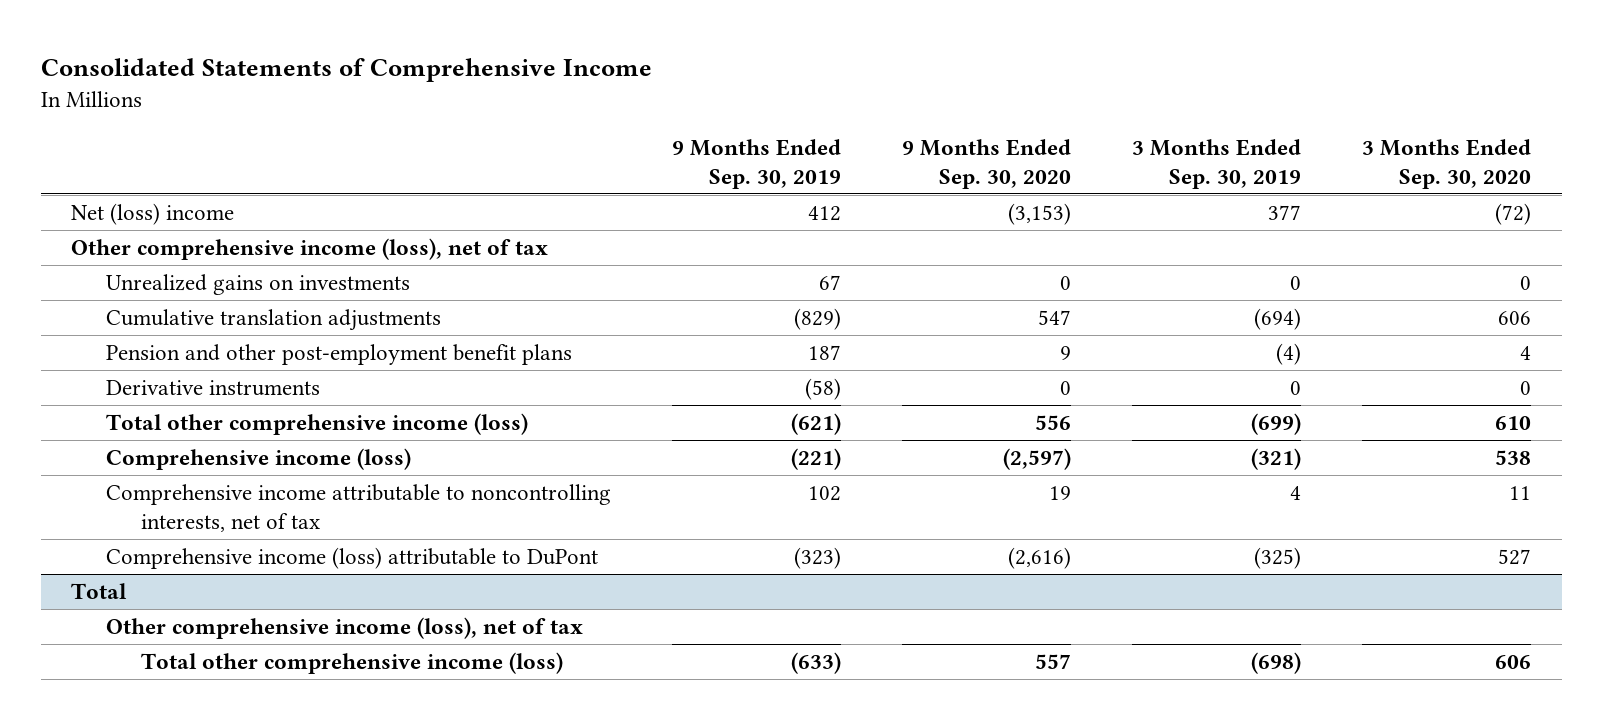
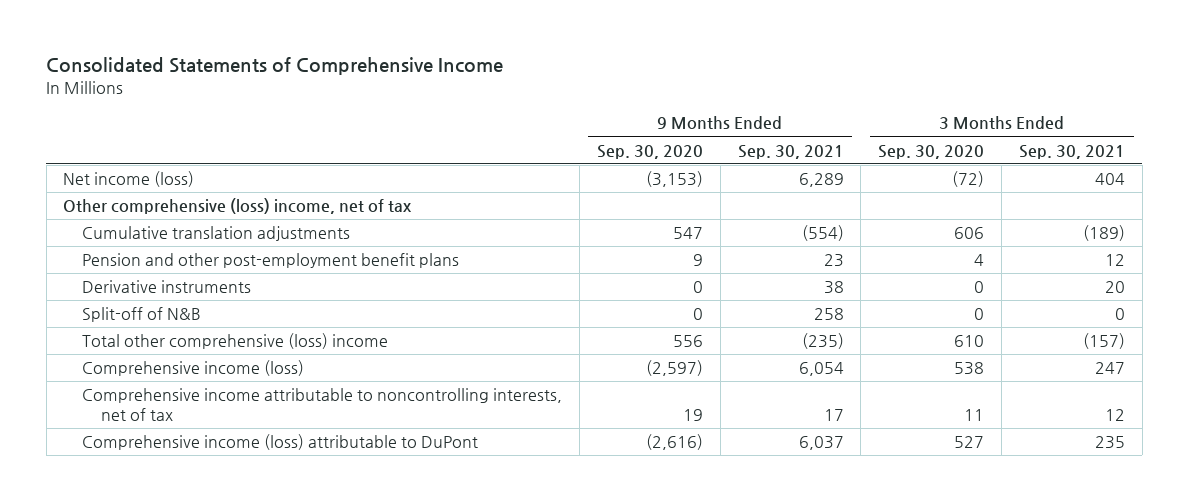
[672,138,842,189] 9 Months Ended Sep. 30, 2019 -> none
[1132,138,1302,189] 3 Months Ended Sep. 30, 2019 -> none
none -> [737,144,844,159] Sep. 30, 2021
none -> [1018,144,1125,159] Sep. 30, 2021
[106,273,411,295] Unrealized gains on investments -> none
[71,202,235,225] Net (loss) income -> [63,171,195,188] Net income (loss)
[71,237,549,260] Other comprehensive income (loss), net of tax -> [63,198,413,215] Other comprehensive (loss) income, net of tax
none -> [82,307,202,323] Split-off of N&B
[106,412,529,435] Total other comprehensive income (loss) -> [82,333,389,350] Total other comprehensive (loss) income
[71,582,128,599] Total -> none
[106,616,584,639] Other comprehensive income (loss), net of tax -> none
[141,651,564,674] Total other comprehensive income (loss) -> none

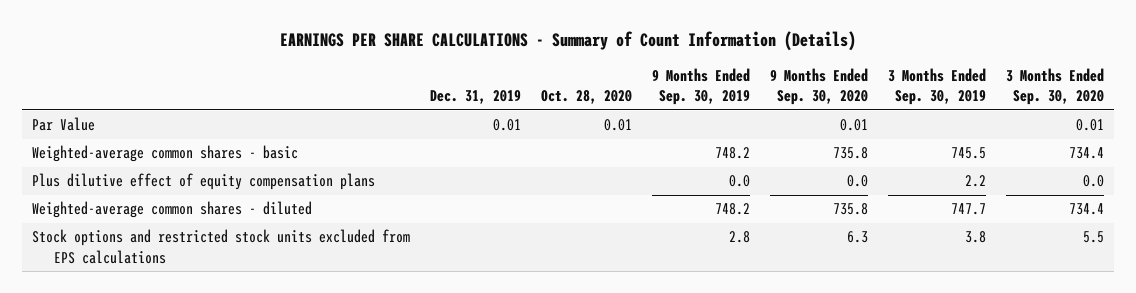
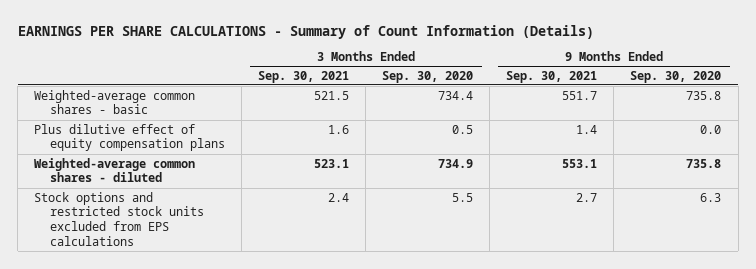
[430,90,522,105] Dec. 31, 2019 -> none
[541,90,633,105] Oct. 28, 2020 -> none
[652,68,751,106] 9 Months Ended Sep. 30, 2019 -> none
[888,68,987,106] 3 Months Ended Sep. 30, 2019 -> none
none -> [258,70,350,83] Sep. 30, 2021
none -> [506,70,598,83] Sep. 30, 2021
[32,117,96,132] Par Value -> none
[1082,175,1104,188] 0.0 -> [452,124,474,134] 0.5
[1068,203,1104,216] 734.4 -> [438,158,474,168] 734.9

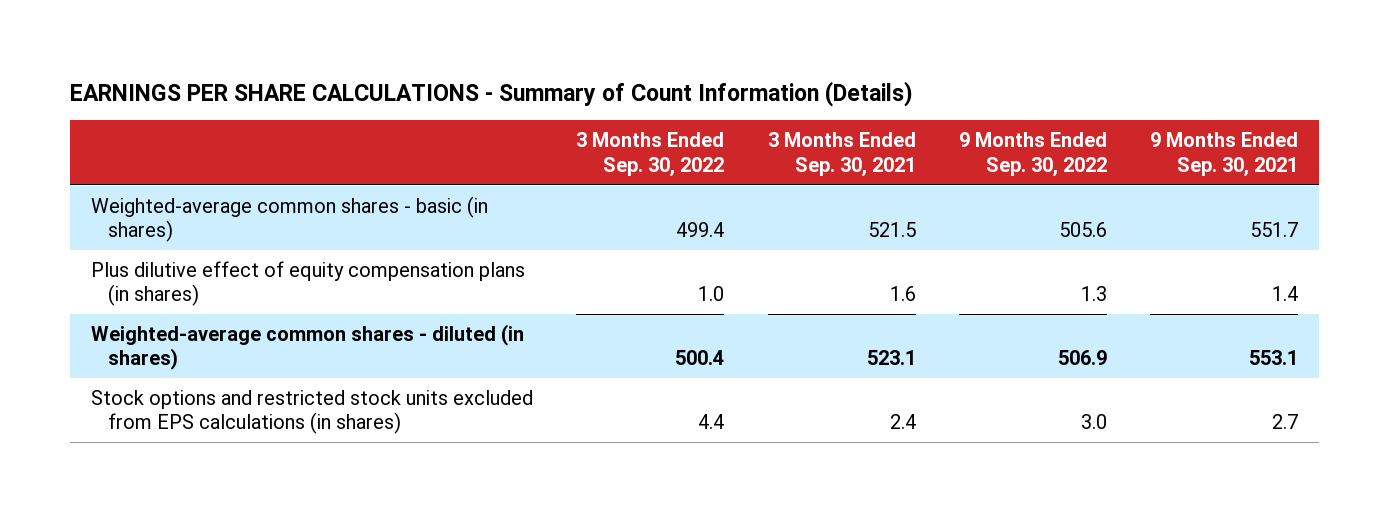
[382,70,474,83] Sep. 30, 2020 -> none
[630,70,722,83] Sep. 30, 2020 -> none
none -> [576,132,725,177] 3 Months Ended Sep. 30, 2022
none -> [958,132,1107,177] 9 Months Ended Sep. 30, 2022
[34,89,196,115] Weighted-average common shares - basic -> [91,196,489,243] Weighted-average common shares - basic (in shares)
[34,123,226,152] Plus dilutive effect of equity compensation plans -> [91,261,526,307] Plus dilutive effect of equity compensation plans (in shares)
[34,157,196,183] Weighted-average common shares - diluted -> [91,324,525,371] Weighted-average common shares - diluted (in shares)
[34,191,205,247] Stock options and restricted stock units excluded from EPS calculations -> [91,390,534,435] Stock options and restricted stock units excluded from EPS calculations (in shares)

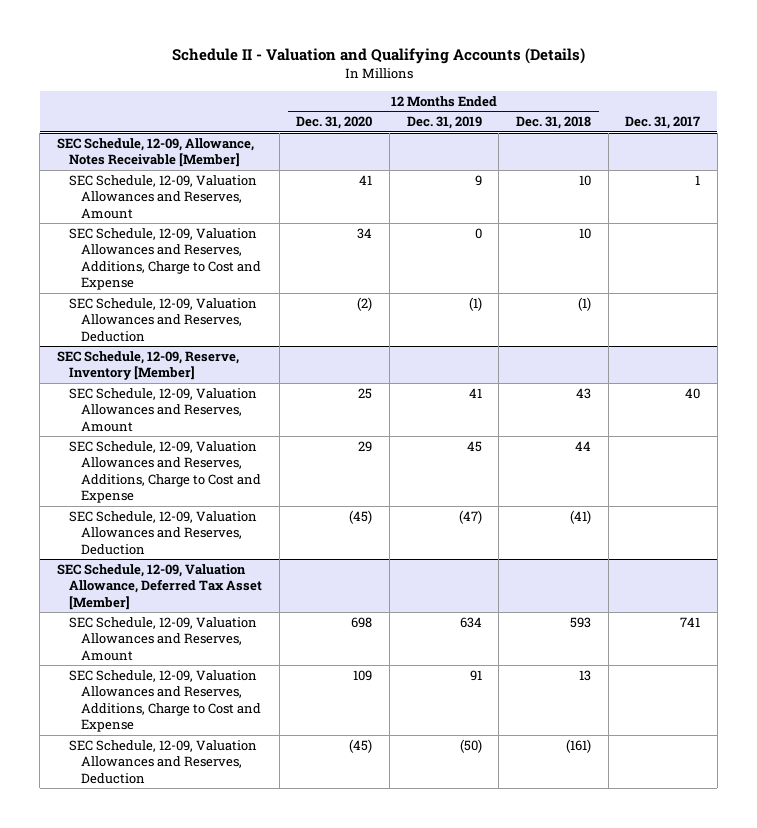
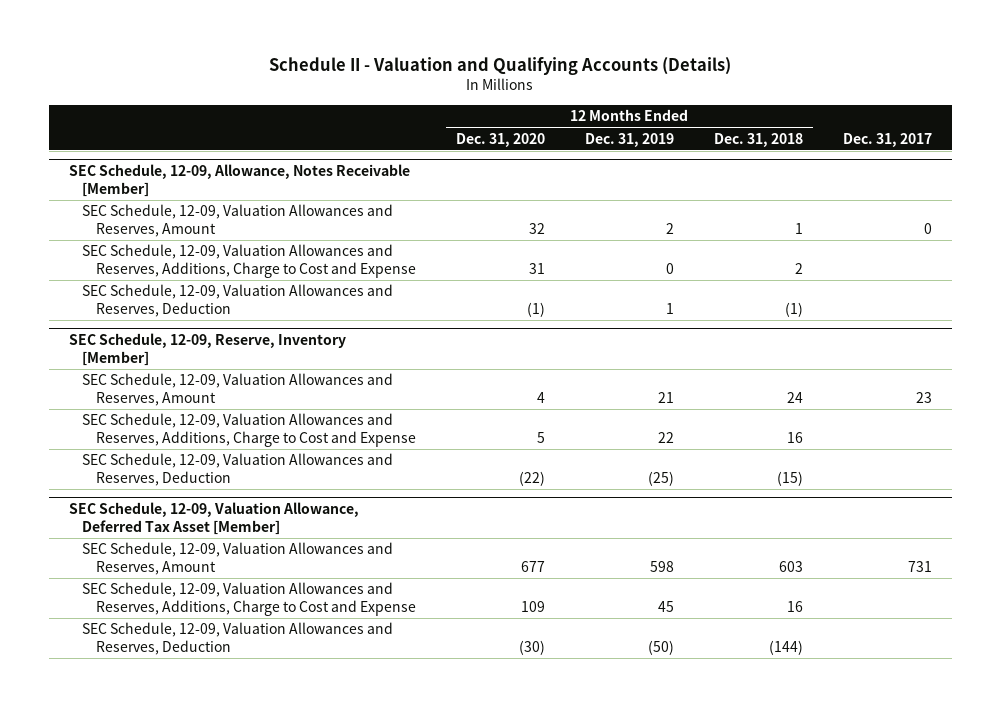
[359,174,373,185] 41 -> [528,223,545,235] 32
[474,174,482,186] 9 -> [665,223,674,235] 2
[578,174,591,186] 10 -> [794,223,803,235] 1
[695,174,701,185] 1 -> [923,223,932,235] 0
[357,227,373,239] 34 -> [528,263,545,275] 31
[578,227,591,239] 10 -> [794,263,803,275] 2
[357,296,373,311] (2) -> [526,302,545,318] (1)
[468,296,482,311] (1) -> [665,303,674,315] 1
[358,387,373,399] 25 -> [536,392,545,404] 4
[468,387,482,398] 41 -> [657,392,674,404] 21
[575,387,591,399] 43 -> [786,392,803,404] 24
[685,387,701,399] 40 -> [915,392,932,404] 23
[358,440,373,452] 29 -> [536,432,545,444] 5
[466,440,482,452] 45 -> [657,432,674,444] 22
[574,440,591,451] 44 -> [786,432,803,444] 16
[349,509,373,524] (45) -> [518,471,545,487] (22)
[458,509,482,524] (47) -> [647,471,674,487] (25)
[569,509,591,524] (41) -> [776,471,803,487] (15)
[351,616,373,628] 698 -> [520,561,545,573] 677
[459,616,482,628] 634 -> [649,561,674,573] 598
[569,616,591,628] 593 -> [778,561,803,573] 603
[680,616,701,627] 741 -> [907,561,932,573] 731
[469,669,482,681] 91 -> [657,601,674,613] 45
[578,669,591,681] 13 -> [786,601,803,613] 16
[349,738,373,753] (45) -> [518,640,545,656] (30)
[565,738,591,753] (161) -> [768,640,803,656] (144)

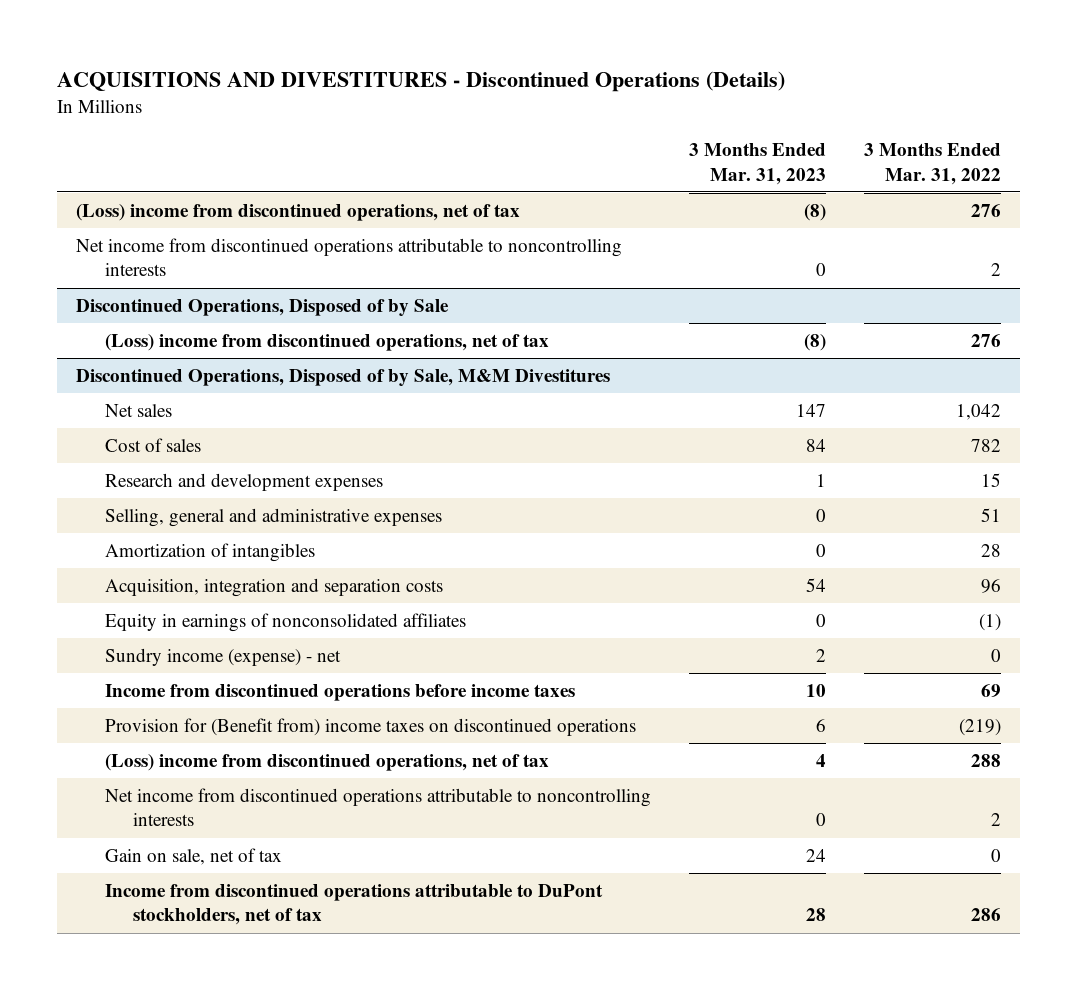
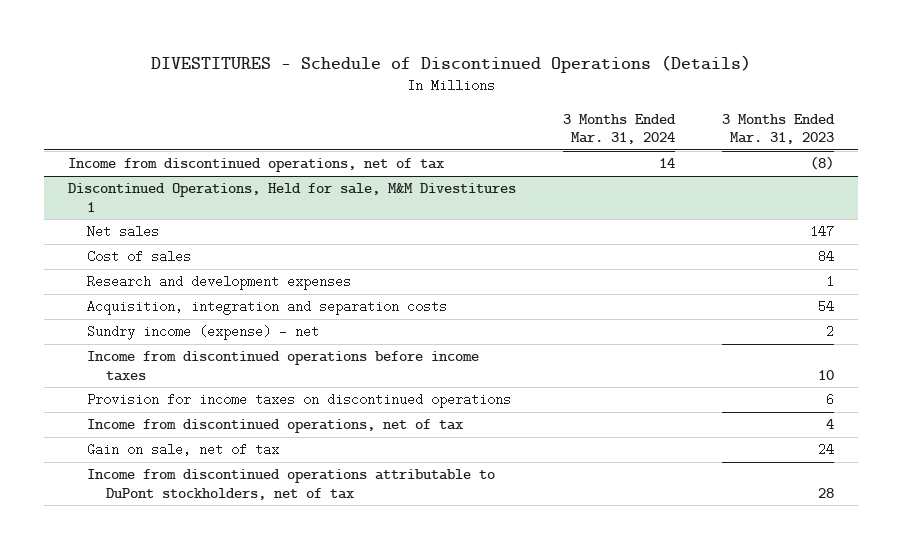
[57,71,786,93] ACQUISITIONS AND DIVESTITURES - Discontinued Operations (Details) -> [150,54,751,73] DIVESTITURES - Schedule of Discontinued Operations (Details)
[863,143,1001,185] 3 Months Ended Mar. 31, 2022 -> none
none -> [562,113,676,145] 3 Months Ended Mar. 31, 2024
[76,237,623,277] Net income from discontinued operations attributable to noncontrolling interests -> none
[76,298,450,316] Discontinued Operations, Disposed of by Sale -> none
[104,333,549,351] (Loss) income from discontinued operations, net of tax -> none
[76,368,611,386] Discontinued Operations, Disposed of by Sale, M&M Divestitures -> none
[76,203,521,221] (Loss) income from discontinued operations, net of tax -> [67,158,444,173] Income from discontinued operations, net of tax
none -> [67,183,516,212] Discontinued Operations, Held for sale, M&M Divestitures 1
[104,507,442,527] Selling, general and administrative expenses -> none
[104,542,315,562] Amortization of intangibles -> none
[104,612,466,632] Equity in earnings of nonconsolidated affiliates -> none
[104,787,651,827] Net income from discontinued operations attributable to noncontrolling interests -> none
[104,717,636,736] Provision for (Benefit from) income taxes on discontinued operations -> [87,393,512,409] Provision for income taxes on discontinued operations
[104,753,549,771] (Loss) income from discontinued operations, net of tax -> [87,419,464,434] Income from discontinued operations, net of tax

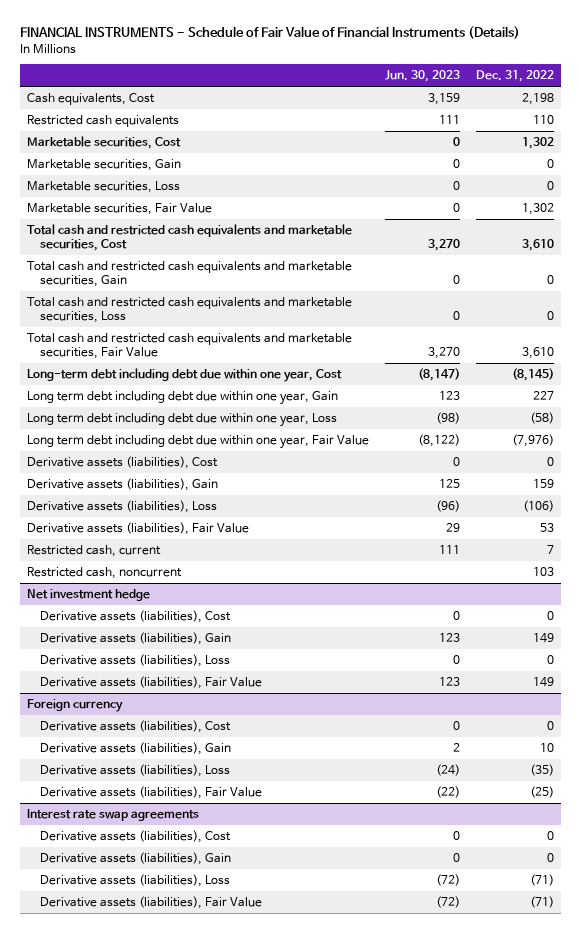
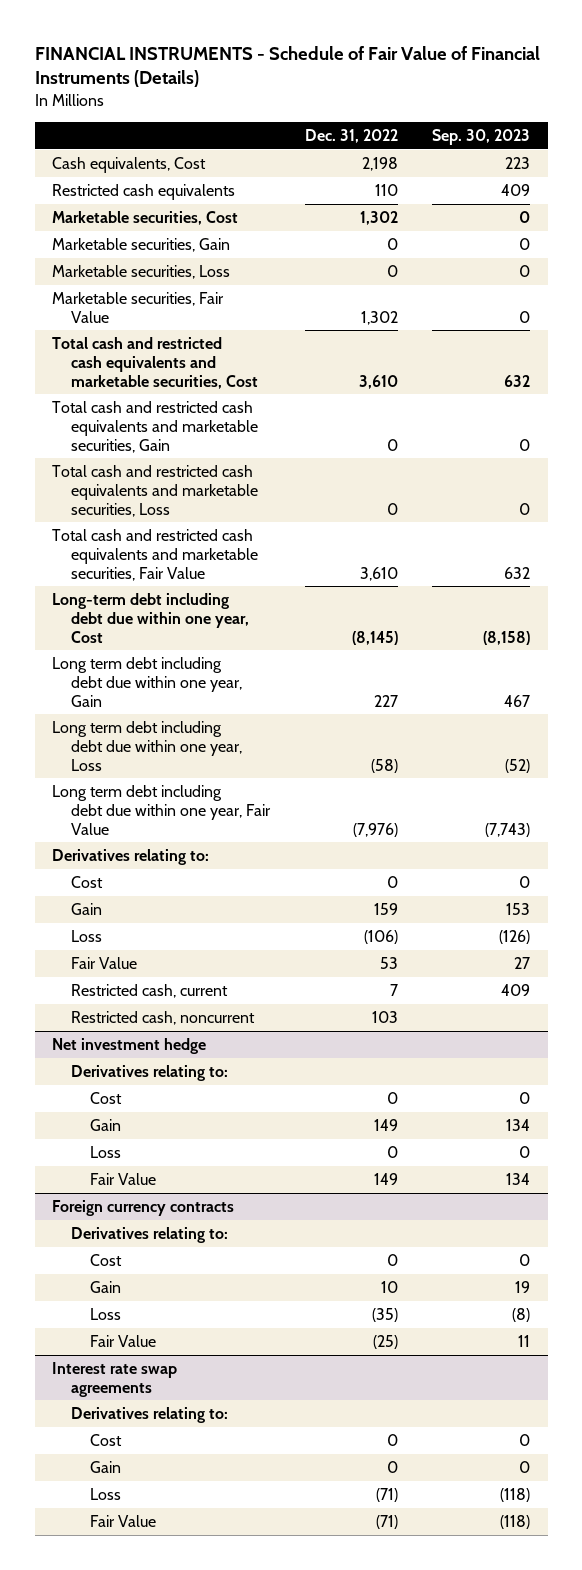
[384,70,460,83] Jun. 30, 2023 -> none
none -> [432,129,531,146] Sep. 30, 2023
none -> [52,848,210,865] Derivatives relating to:
[27,456,219,470] Derivative assets (liabilities), Cost -> [71,875,104,888] Cost
[27,478,219,492] Derivative assets (liabilities), Gain -> [71,902,103,915] Gain
[27,500,218,514] Derivative assets (liabilities), Loss -> [71,929,103,942] Loss
[27,522,250,536] Derivative assets (liabilities), Fair Value -> [71,956,138,969] Fair Value
none -> [71,1064,229,1081] Derivatives relating to:
[39,610,231,624] Derivative assets (liabilities), Cost -> [90,1091,123,1104] Cost
[39,632,231,646] Derivative assets (liabilities), Gain -> [90,1118,122,1131] Gain
[39,654,230,668] Derivative assets (liabilities), Loss -> [90,1145,122,1158] Loss
[39,676,262,690] Derivative assets (liabilities), Fair Value -> [90,1172,157,1185] Fair Value
[27,699,124,713] Foreign currency -> [52,1199,235,1216] Foreign currency contracts
none -> [71,1226,229,1243] Derivatives relating to:
[39,720,231,734] Derivative assets (liabilities), Cost -> [90,1253,123,1266] Cost
[39,742,231,756] Derivative assets (liabilities), Gain -> [90,1280,122,1293] Gain
[39,764,230,778] Derivative assets (liabilities), Loss -> [90,1307,122,1320] Loss
[39,786,262,800] Derivative assets (liabilities), Fair Value -> [90,1334,157,1347] Fair Value
none -> [71,1406,229,1423] Derivatives relating to:
[39,830,231,844] Derivative assets (liabilities), Cost -> [90,1433,123,1446] Cost
[39,852,231,866] Derivative assets (liabilities), Gain -> [90,1460,122,1473] Gain
[39,874,230,888] Derivative assets (liabilities), Loss -> [90,1487,122,1500] Loss
[39,896,262,910] Derivative assets (liabilities), Fair Value -> [90,1514,157,1527] Fair Value

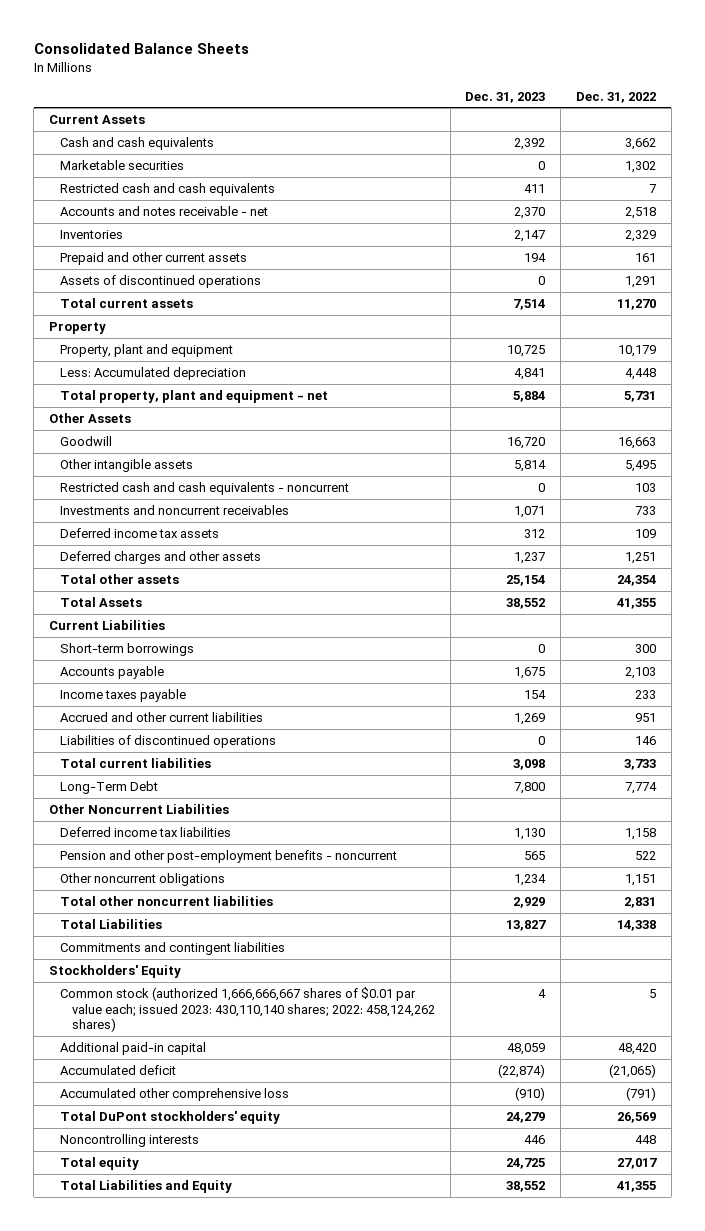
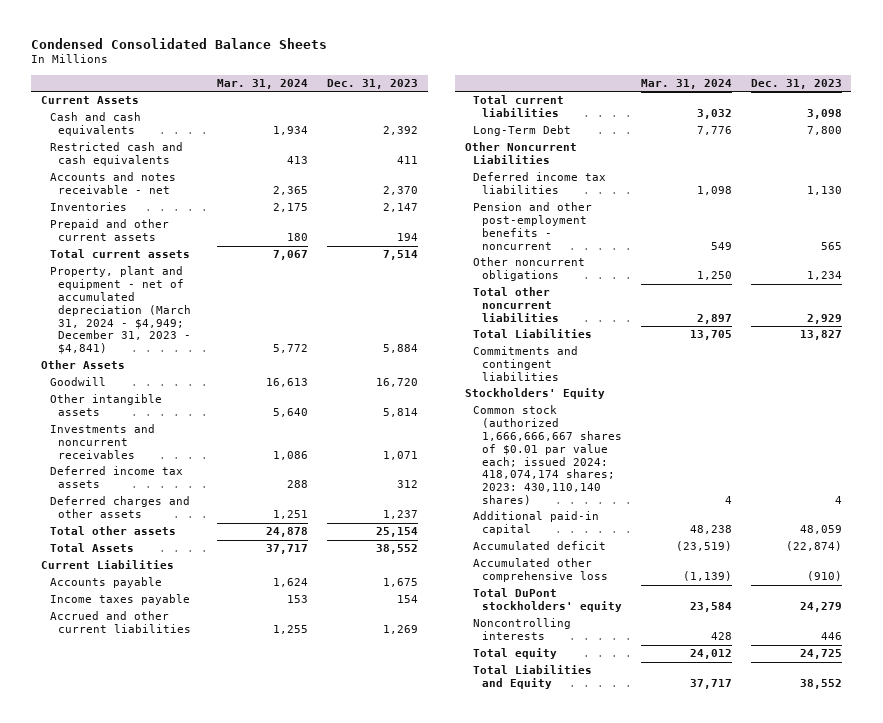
[33,42,249,54] Consolidated Balance Sheets -> [31,37,328,49] Condensed Consolidated Balance Sheets
[576,91,657,103] Dec. 31, 2022 -> none
none -> [217,78,309,89] Mar. 31, 2024
[60,159,185,170] Marketable securities -> none
[60,274,262,288] Assets of discontinued operations -> none
[48,321,106,334] Property -> none
[60,343,234,357] Property, plant and equipment -> none
[60,366,247,380] Less: Accumulated depreciation -> none
[60,389,329,403] Total property, plant and equipment - net -> [49,266,192,355] Property, plant and equipment - net of accumulated depreciation (March 31, 2024 - $4,949; December 31, 2023 - $4,841)
[60,481,350,495] Restricted cash and cash equivalents - noncurrent -> none
[60,642,195,656] Short-term borrowings -> none
[60,734,277,748] Liabilities of discontinued operations -> none
[60,986,435,1033] Common stock (authorized 1,666,666,667 shares of $0.01 par value each; issued 2023: 430,110,140 shares; 2022: 458,124,262 shares) -> [473,405,623,505] Common stock (authorized 1,666,666,667 shares of $0.01 par value each; issued 2024: 418,074,174 shares; 2023: 430,110,140 shares)

